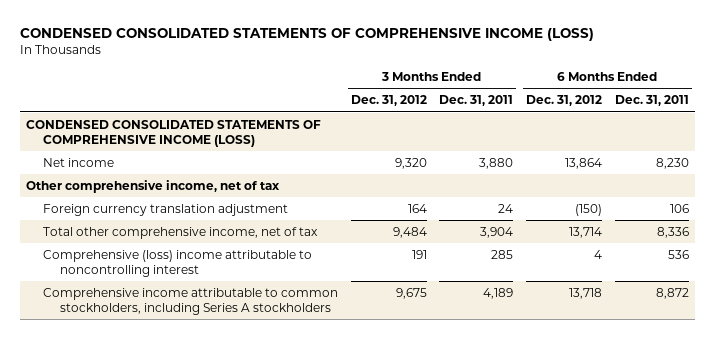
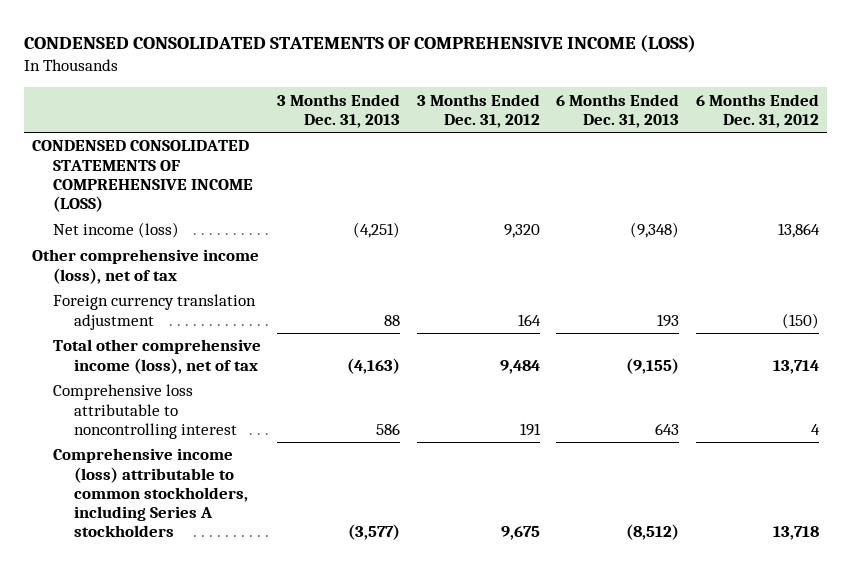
[439,95,514,107] Dec. 31, 2011 -> none
[614,95,689,107] Dec. 31, 2011 -> none
none -> [277,93,401,129] 3 Months Ended Dec. 31, 2013
none -> [556,93,680,129] 6 Months Ended Dec. 31, 2013
[43,157,115,167] Net income -> [52,222,179,239] Net income (loss)
[25,179,280,193] Other comprehensive income, net of tax -> [32,249,260,284] Other comprehensive income (loss), net of tax
[43,226,319,239] Total other comprehensive income, net of tax -> [52,339,261,374] Total other comprehensive income (loss), net of tax
[43,249,313,277] Comprehensive (loss) income attributable to noncontrolling interest -> [52,384,237,439] Comprehensive loss attributable to noncontrolling interest
[43,287,339,315] Comprehensive income attributable to common stockholders, including Series A stockholders -> [52,448,248,538] Comprehensive income (loss) attributable to common stockholders, including Series A stockholders

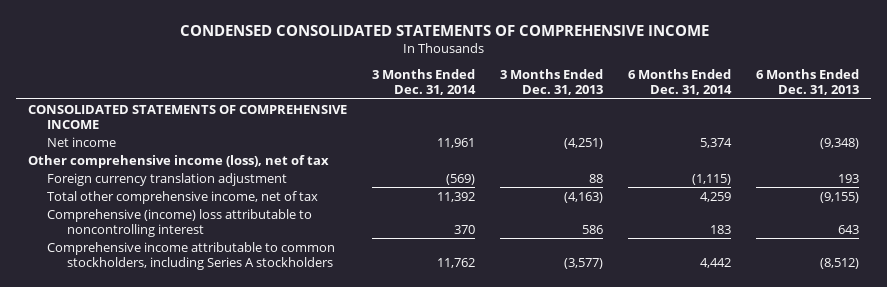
[23,35,696,54] CONDENSED CONSOLIDATED STATEMENTS OF COMPREHENSIVE INCOME (LOSS) -> [179,24,709,36] CONDENSED CONSOLIDATED STATEMENTS OF COMPREHENSIVE INCOME
[416,93,540,129] 3 Months Ended Dec. 31, 2012 -> none
[695,93,819,129] 6 Months Ended Dec. 31, 2012 -> none
none -> [372,69,477,95] 3 Months Ended Dec. 31, 2014
none -> [627,69,732,95] 6 Months Ended Dec. 31, 2014
[32,140,253,213] CONDENSED CONSOLIDATED STATEMENTS OF COMPREHENSIVE INCOME (LOSS) -> [28,104,348,129] CONSOLIDATED STATEMENTS OF COMPREHENSIVE INCOME
[52,222,179,239] Net income (loss) -> [47,136,117,147] Net income
[52,339,261,374] Total other comprehensive income (loss), net of tax -> [47,190,319,204] Total other comprehensive income, net of tax
[52,384,237,439] Comprehensive loss attributable to noncontrolling interest -> [47,208,313,237] Comprehensive (income) loss attributable to noncontrolling interest
[52,448,248,538] Comprehensive income (loss) attributable to common stockholders, including Series A stockholders -> [47,241,336,270] Comprehensive income attributable to common stockholders, including Series A stockholders

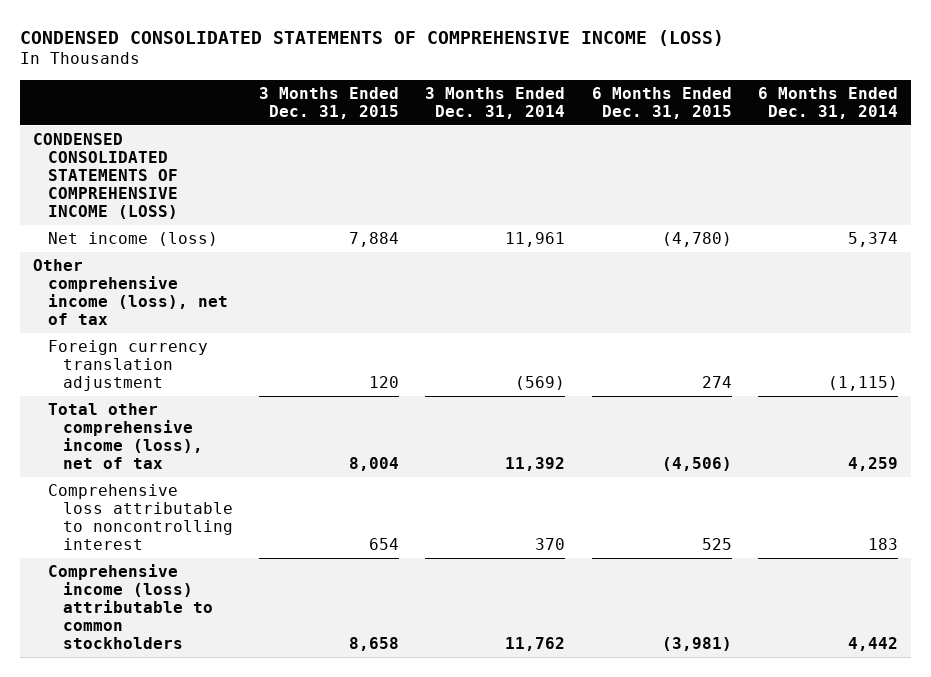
[179,24,709,36] CONDENSED CONSOLIDATED STATEMENTS OF COMPREHENSIVE INCOME -> [19,29,724,46] CONDENSED CONSOLIDATED STATEMENTS OF COMPREHENSIVE INCOME (LOSS)
[500,69,604,95] 3 Months Ended Dec. 31, 2013 -> none
[755,69,859,95] 6 Months Ended Dec. 31, 2013 -> none
none -> [259,86,400,119] 3 Months Ended Dec. 31, 2015
none -> [591,86,732,119] 6 Months Ended Dec. 31, 2015
[28,104,348,129] CONSOLIDATED STATEMENTS OF COMPREHENSIVE INCOME -> [32,133,179,219] CONDENSED CONSOLIDATED STATEMENTS OF COMPREHENSIVE INCOME (LOSS)
[47,136,117,147] Net income -> [48,232,219,247] Net income (loss)
[47,190,319,204] Total other comprehensive income, net of tax -> [48,403,204,469] Total other comprehensive income (loss), net of tax
[47,208,313,237] Comprehensive (income) loss attributable to noncontrolling interest -> [48,484,234,550] Comprehensive loss attributable to noncontrolling interest
[47,241,336,270] Comprehensive income attributable to common stockholders, including Series A stockholders -> [48,564,214,649] Comprehensive income (loss) attributable to common stockholders

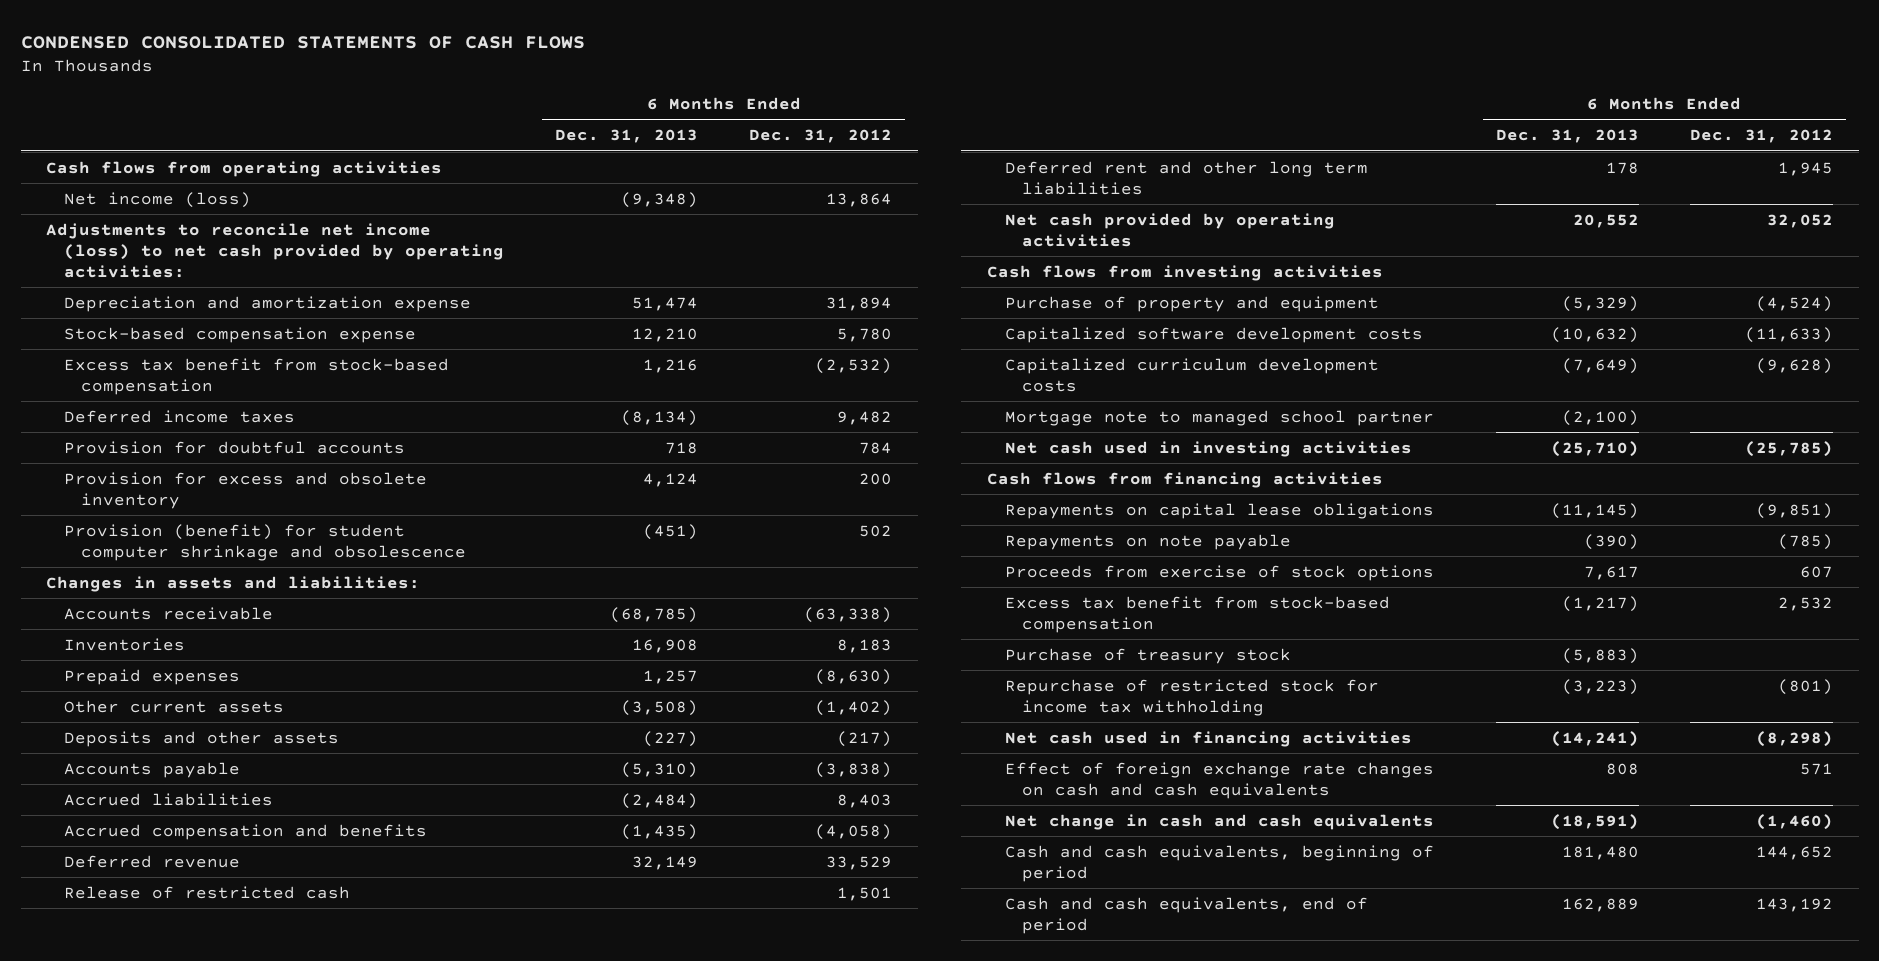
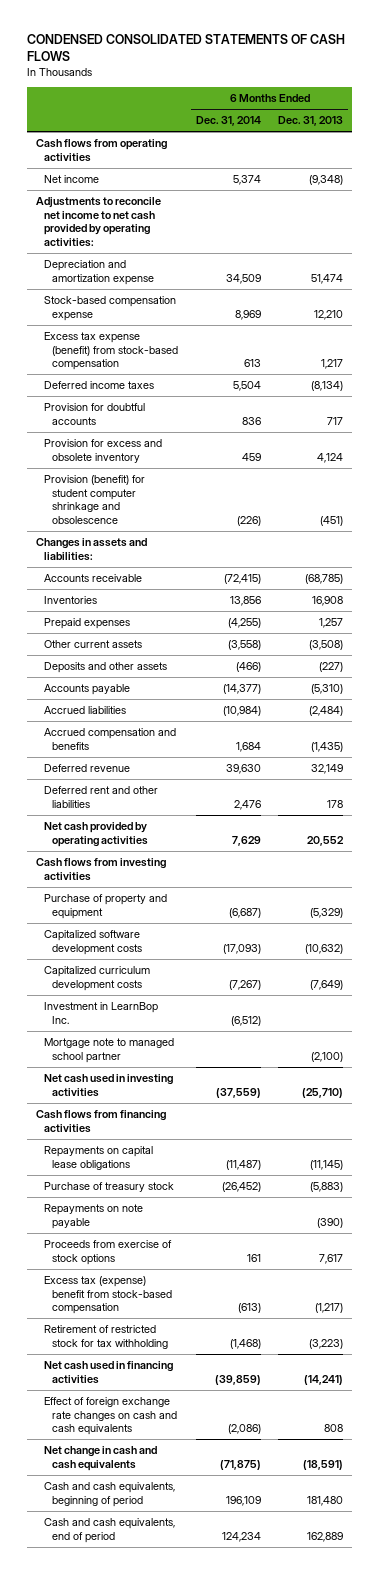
[749,129,893,144] Dec. 31, 2012 -> none
none -> [195,116,261,127] Dec. 31, 2014
[63,191,251,208] Net income (loss) -> [44,175,100,184] Net income
[46,222,504,278] Adjustments to reconcile net income (loss) to net cash provided by operating activities: -> [36,197,162,247] Adjustments to reconcile net income to net cash provided by operating activities:
[63,357,449,395] Excess tax benefit from stock-based compensation -> [44,332,179,371] Excess tax expense (benefit) from stock-based compensation
[643,358,699,373] 1,216 -> [321,359,344,370] 1,217
[665,441,699,454] 718 -> [327,416,344,425] 717
[63,885,350,899] Release of restricted cash -> none
[1004,160,1368,195] Deferred rent and other long term liabilities -> [44,786,159,808] Deferred rent and other liabilities
none -> [44,1002,159,1024] Investment in LearnBop Inc.
[1004,647,1291,664] Purchase of treasury stock -> [44,1182,175,1193] Purchase of treasury stock
[1004,595,1390,633] Excess tax benefit from stock-based compensation -> [44,1276,173,1315] Excess tax (expense) benefit from stock-based compensation
[1004,678,1379,716] Repurchase of restricted stock for income tax withholding -> [44,1325,169,1349] Retirement of restricted stock for tax withholding

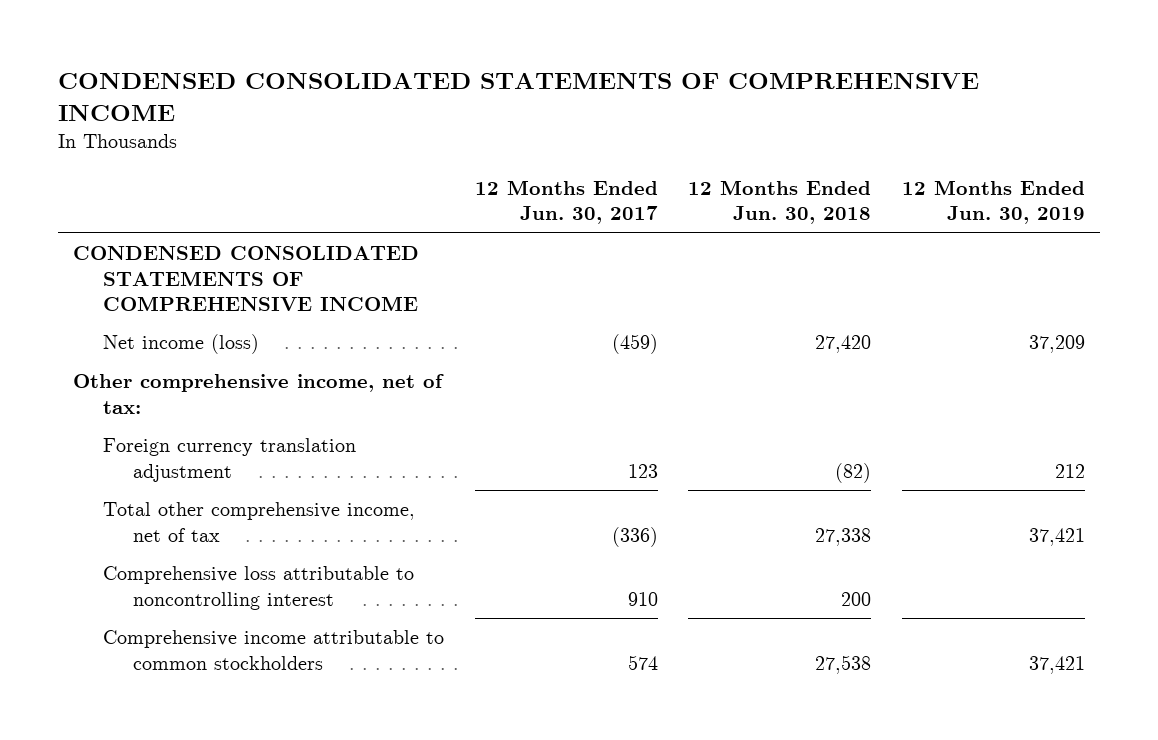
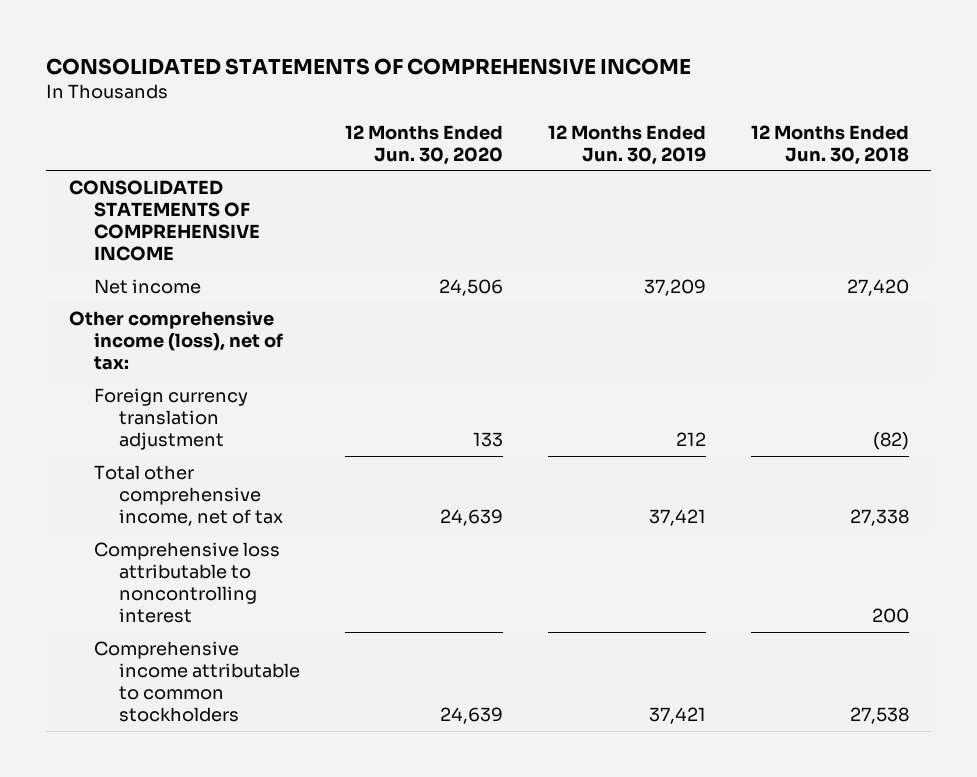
[58,72,980,121] CONDENSED CONSOLIDATED STATEMENTS OF COMPREHENSIVE INCOME -> [46,58,692,76] CONSOLIDATED STATEMENTS OF COMPREHENSIVE INCOME
[474,179,658,225] 12 Months Ended Jun. 30, 2017 -> none
none -> [345,124,504,165] 12 Months Ended Jun. 30, 2020
[73,246,420,312] CONDENSED CONSOLIDATED STATEMENTS OF COMPREHENSIVE INCOME -> [68,179,261,262] CONSOLIDATED STATEMENTS OF COMPREHENSIVE INCOME
[103,334,260,355] Net income (loss) -> [94,278,202,294] Net income
[73,374,445,414] Other comprehensive income, net of tax: -> [68,310,284,370] Other comprehensive income (loss), net of tax:

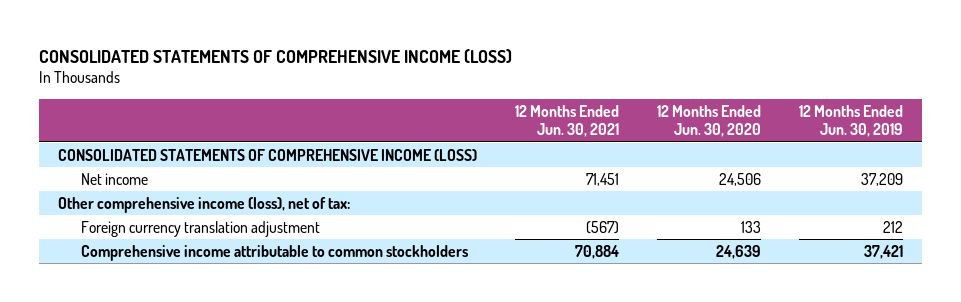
[46,58,692,76] CONSOLIDATED STATEMENTS OF COMPREHENSIVE INCOME -> [38,48,512,63] CONSOLIDATED STATEMENTS OF COMPREHENSIVE INCOME (LOSS)
[750,124,909,165] 12 Months Ended Jun. 30, 2018 -> none
none -> [514,104,619,138] 12 Months Ended Jun. 30, 2021
[68,179,261,262] CONSOLIDATED STATEMENTS OF COMPREHENSIVE INCOME -> [57,148,477,161] CONSOLIDATED STATEMENTS OF COMPREHENSIVE INCOME (LOSS)
[94,464,284,526] Total other comprehensive income, net of tax -> none
[94,541,281,624] Comprehensive loss attributable to noncontrolling interest -> none

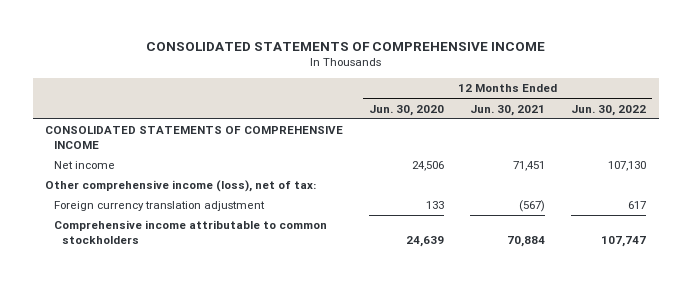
[38,48,512,63] CONSOLIDATED STATEMENTS OF COMPREHENSIVE INCOME (LOSS) -> [145,41,545,51] CONSOLIDATED STATEMENTS OF COMPREHENSIVE INCOME
[798,104,903,138] 12 Months Ended Jun. 30, 2019 -> none
none -> [570,104,646,116] Jun. 30, 2022
[57,148,477,161] CONSOLIDATED STATEMENTS OF COMPREHENSIVE INCOME (LOSS) -> [45,126,344,150] CONSOLIDATED STATEMENTS OF COMPREHENSIVE INCOME

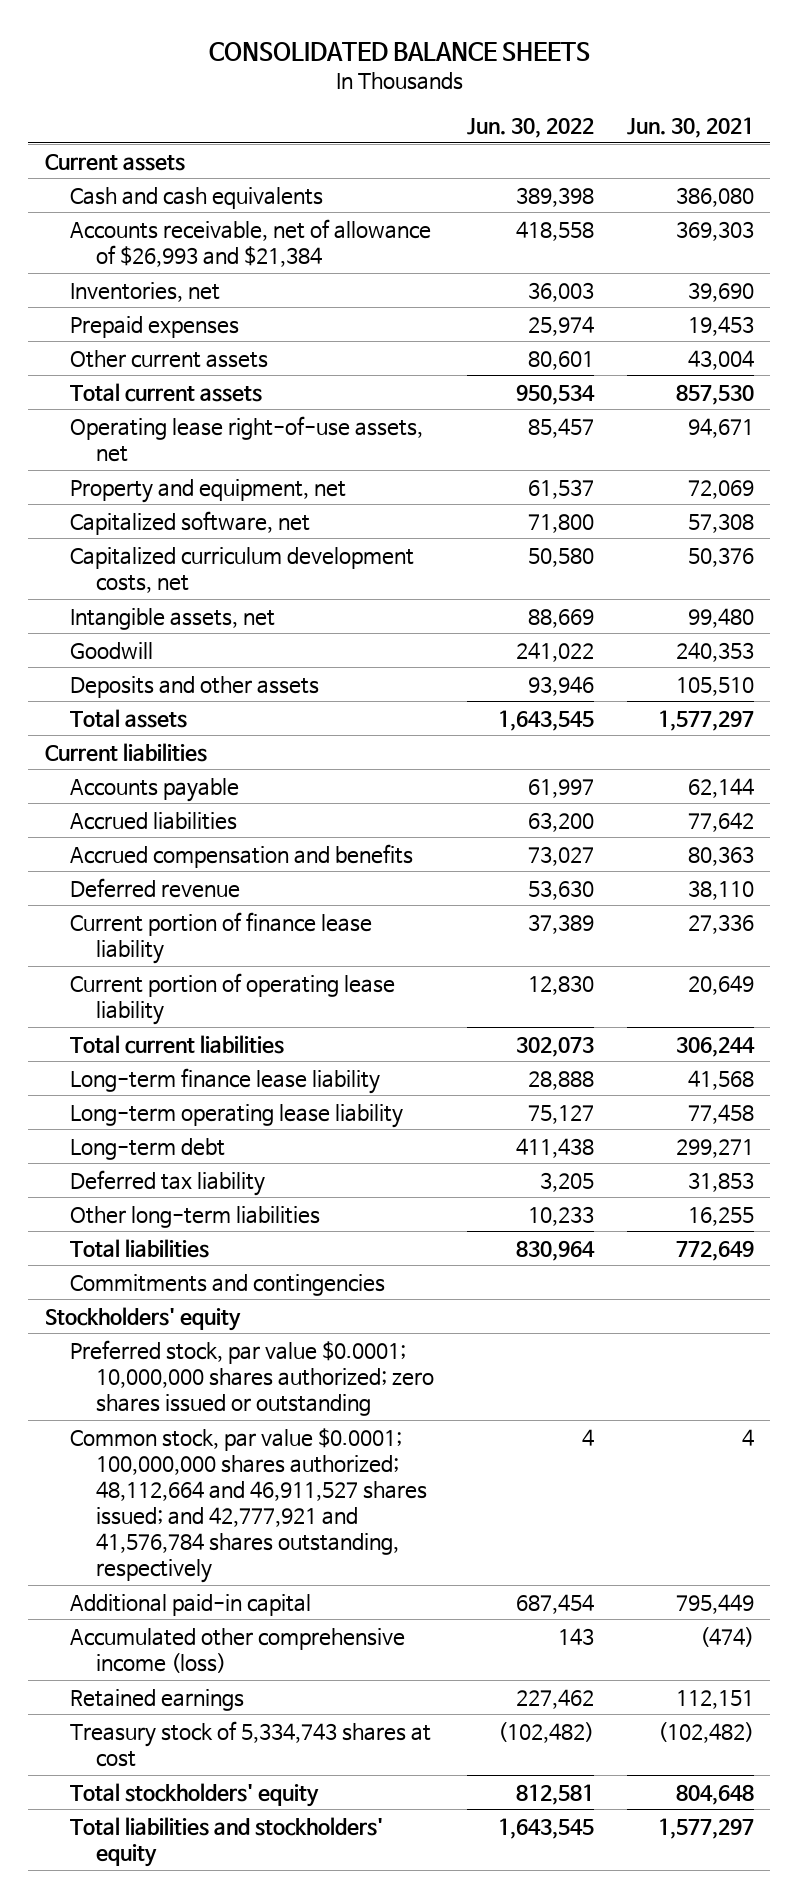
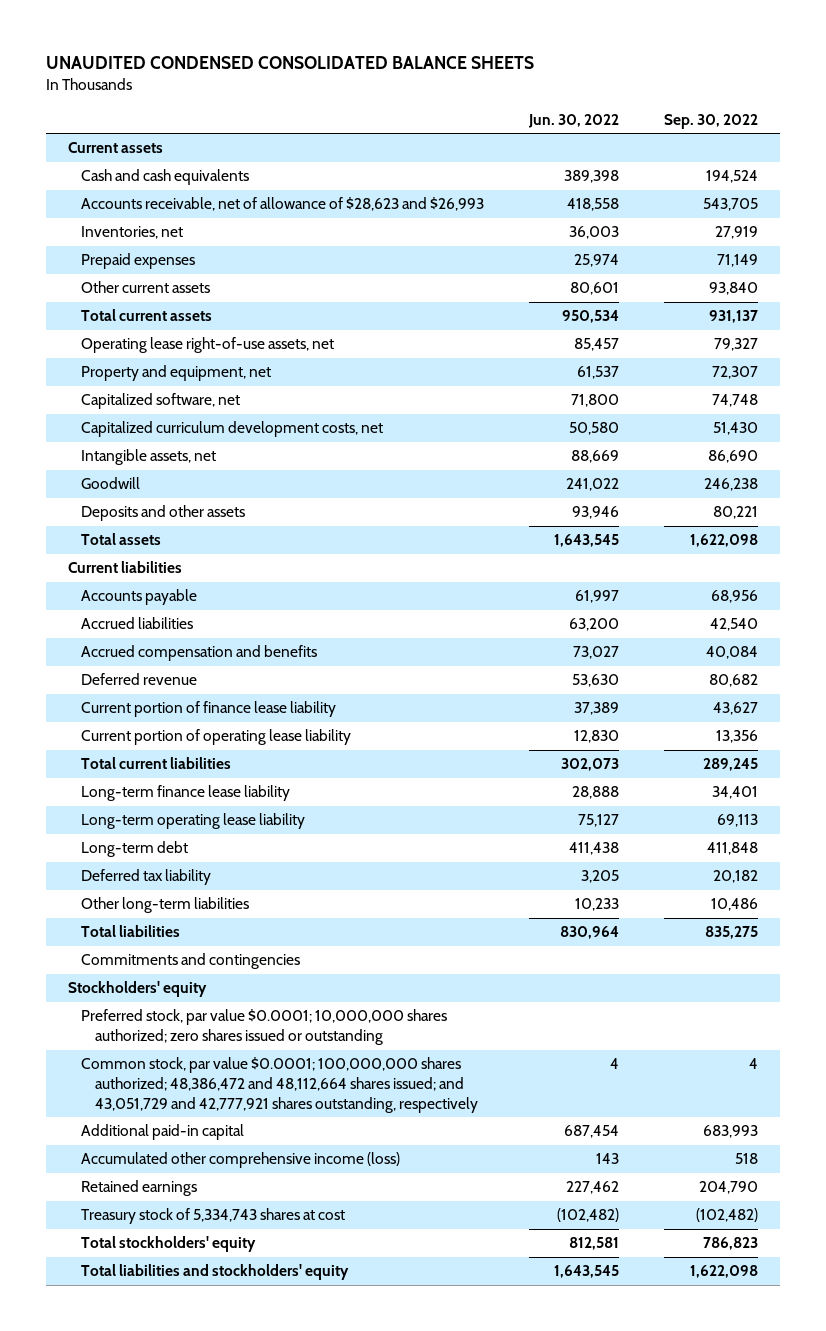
[209,42,591,62] CONSOLIDATED BALANCE SHEETS -> [45,56,534,70] UNAUDITED CONDENSED CONSOLIDATED BALANCE SHEETS
[626,116,754,138] Jun. 30, 2021 -> none
none -> [663,113,758,129] Sep. 30, 2022
[70,218,432,267] Accounts receivable, net of allowance of $26,993 and $21,384 -> [81,197,485,212] Accounts receivable, net of allowance of $28,623 and $26,993
[70,1427,428,1584] Common stock, par value $0.0001; 100,000,000 shares authorized; 48,112,664 and 46,911,527 shares issued; and 42,777,921 and 41,576,784 shares outstanding, respectively -> [81,1057,478,1113] Common stock, par value $0.0001; 100,000,000 shares authorized; 48,386,472 and 48,112,664 shares issued; and 43,051,729 and 42,777,921 shares outstanding, respectively

